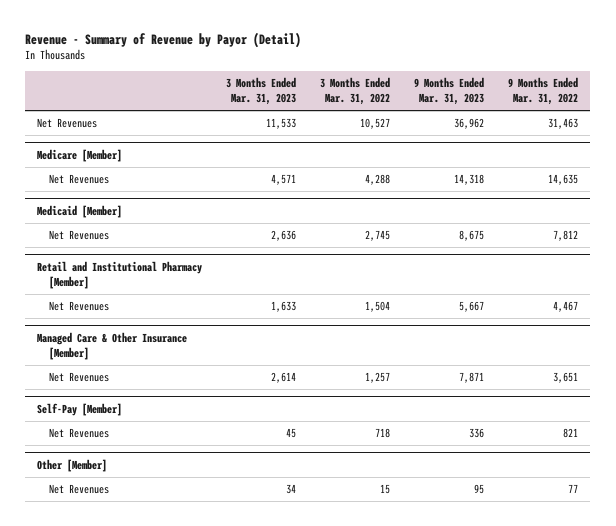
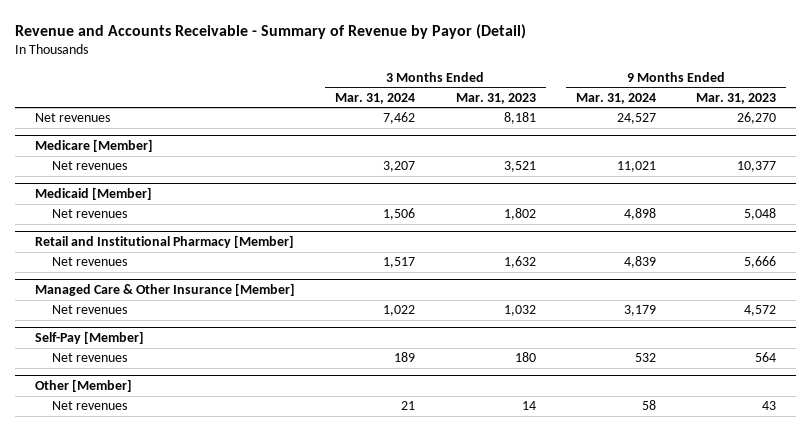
[25,31,302,48] Revenue - Summary of Revenue by Payor (Detail) -> [14,23,526,39] Revenue and Accounts Receivable - Summary of Revenue by Payor (Detail)
[320,77,391,106] 3 Months Ended Mar. 31, 2022 -> none
[508,77,579,106] 9 Months Ended Mar. 31, 2022 -> none
none -> [335,92,416,104] Mar. 31, 2024
none -> [575,92,656,104] Mar. 31, 2024
[37,118,98,129] Net Revenues -> [34,113,110,123] Net revenues
[266,118,297,130] 11,533 -> [503,112,536,125] 8,181
[454,118,485,130] 36,962 -> [737,112,777,125] 26,270
[48,174,109,185] Net Revenues -> [52,161,128,171] Net revenues
[271,174,297,186] 4,571 -> [503,161,536,173] 3,521
[454,174,485,186] 14,318 -> [737,161,777,173] 10,377
[48,230,109,241] Net Revenues -> [52,209,128,219] Net revenues
[271,230,297,242] 2,636 -> [503,208,536,221] 1,802
[459,230,485,242] 8,675 -> [744,208,777,221] 5,048
[48,301,109,312] Net Revenues -> [52,257,128,267] Net revenues
[271,301,297,313] 1,633 -> [503,256,536,269] 1,632
[459,301,485,313] 5,667 -> [744,256,777,269] 5,666
[48,372,109,383] Net Revenues -> [52,305,128,315] Net revenues
[271,372,297,384] 2,614 -> [503,305,536,317] 1,032
[459,372,485,384] 7,871 -> [744,305,777,317] 4,572
[48,428,109,439] Net Revenues -> [52,353,128,363] Net revenues
[286,428,297,439] 45 -> [514,352,536,363] 180
[469,428,485,439] 336 -> [755,352,777,363] 564
[48,484,109,495] Net Revenues -> [52,401,128,411] Net revenues
[286,484,297,495] 34 -> [521,401,536,411] 14
[474,484,485,495] 95 -> [762,401,777,411] 43

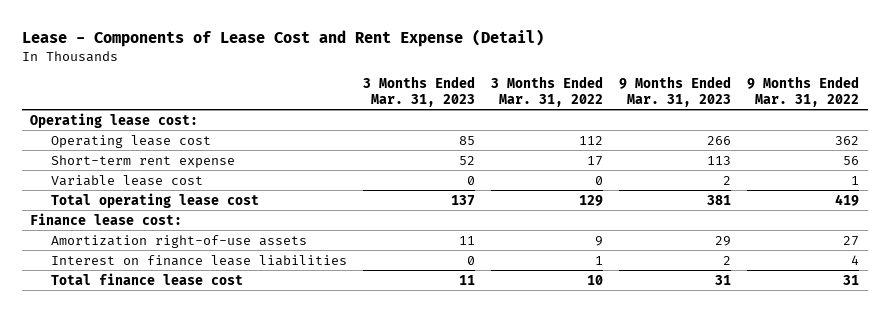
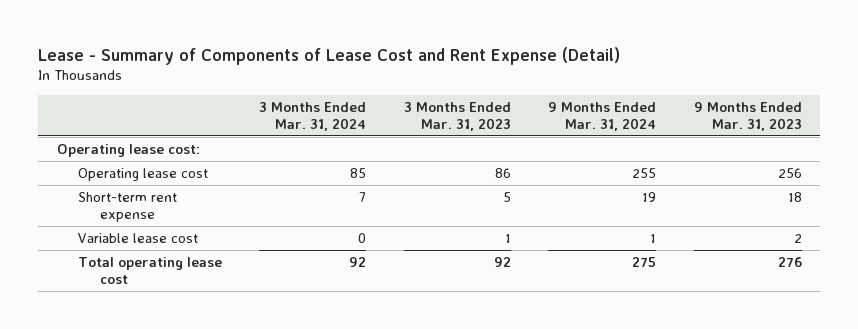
[22,28,545,47] Lease - Components of Lease Cost and Rent Expense (Detail) -> [37,46,620,65] Lease - Summary of Components of Lease Cost and Rent Expense (Detail)
[491,76,604,107] 3 Months Ended Mar. 31, 2022 -> none
[747,76,860,107] 9 Months Ended Mar. 31, 2022 -> none
none -> [259,101,367,131] 3 Months Ended Mar. 31, 2024
none -> [548,101,657,131] 9 Months Ended Mar. 31, 2024
[30,212,183,225] Finance lease cost: -> none
[51,234,308,248] Amortization right-of-use assets -> none
[51,254,348,266] Interest on finance lease liabilities -> none
[51,272,244,285] Total finance lease cost -> none
[459,135,476,145] 85 -> [494,167,511,178] 86
[707,135,732,145] 266 -> [777,167,802,178] 256
[459,155,476,165] 52 -> [502,191,511,202] 5
[707,155,732,165] 113 -> [787,191,802,202] 18
[467,175,476,185] 0 -> [504,233,511,243] 1
[451,194,476,206] 137 -> [493,256,511,267] 92
[707,194,732,205] 381 -> [777,256,802,267] 276

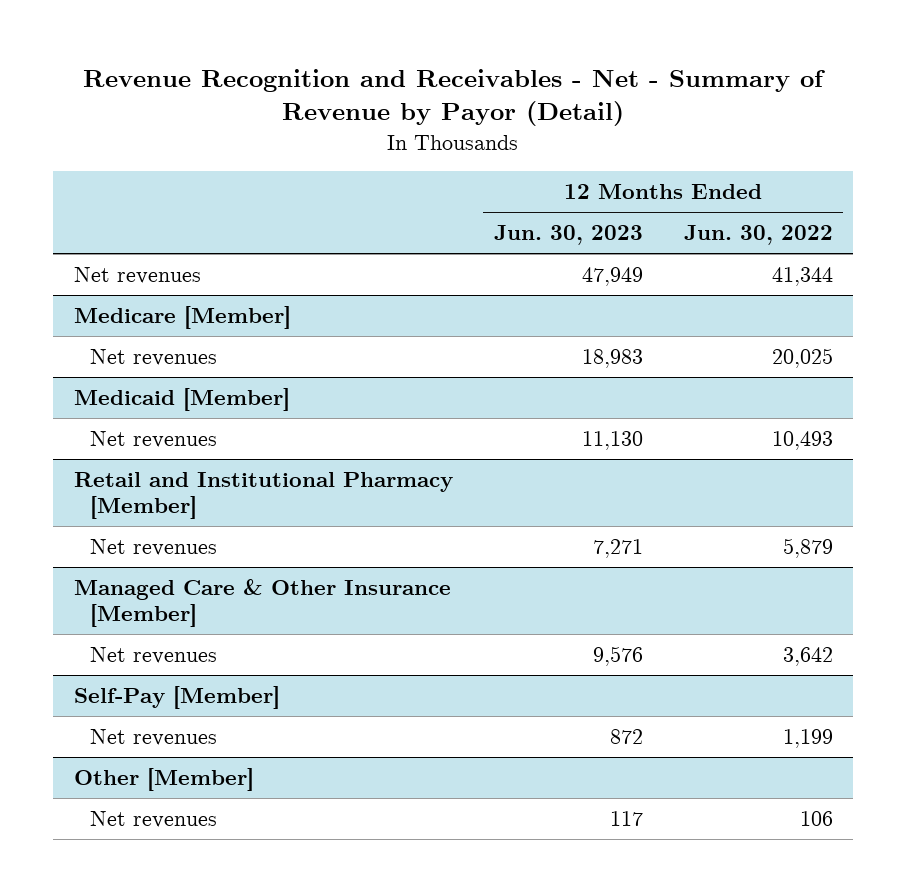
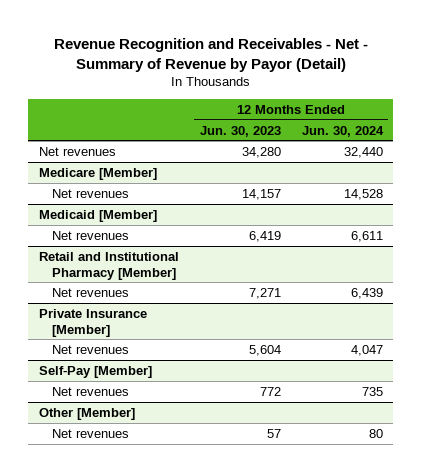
[683,225,833,246] Jun. 30, 2022 -> none
none -> [301,125,384,137] Jun. 30, 2024
[581,267,643,287] 47,949 -> [241,146,281,158] 34,280
[581,349,643,369] 18,983 -> [241,188,281,200] 14,157
[581,431,643,451] 11,130 -> [248,230,281,242] 6,419
[73,579,451,628] Managed Care & Other Insurance [Member] -> [38,308,147,337] Private Insurance [Member]
[592,646,643,667] 9,576 -> [248,344,281,356] 5,604
[609,729,643,745] 872 -> [259,386,281,396] 772
[609,811,643,827] 117 -> [266,428,281,438] 57

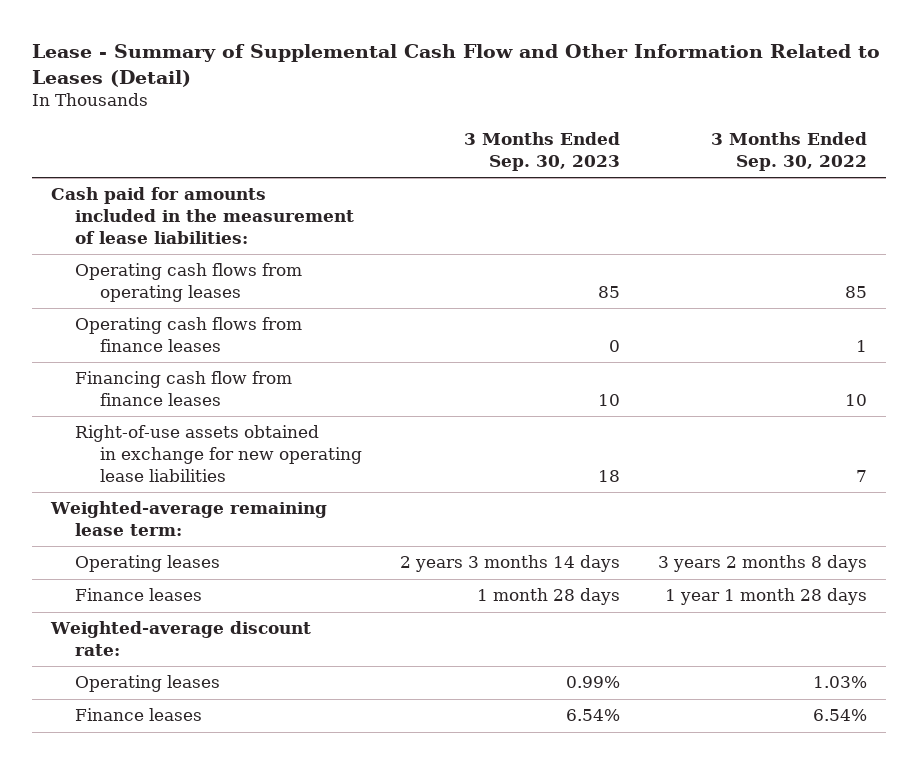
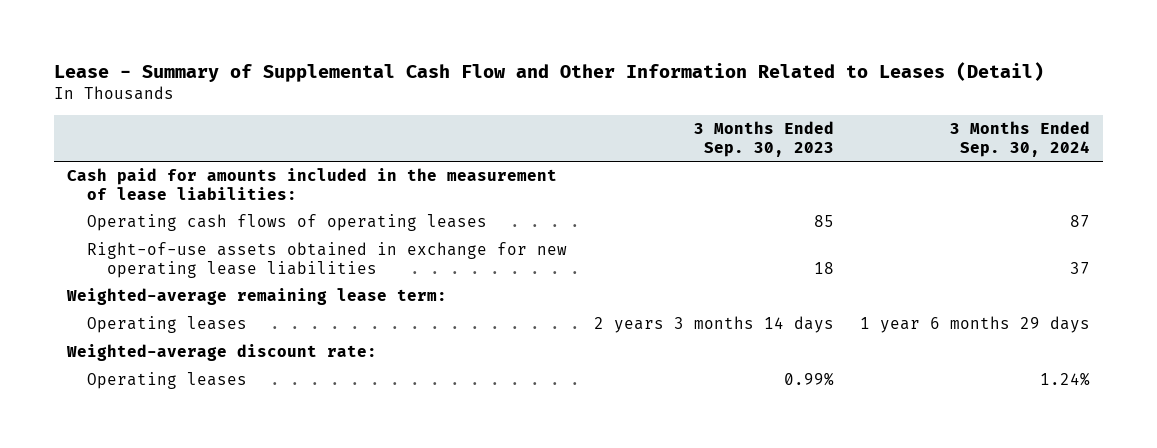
[711,132,868,171] 3 Months Ended Sep. 30, 2022 -> none
none -> [949,121,1090,157] 3 Months Ended Sep. 30, 2024
[75,317,303,352] Operating cash flows from finance leases -> none
[75,371,293,406] Financing cash flow from finance leases -> none
[75,263,303,302] Operating cash flows from operating leases -> [87,214,488,232] Operating cash flows of operating leases
[75,588,203,602] Finance leases -> none
[75,708,203,722] Finance leases -> none

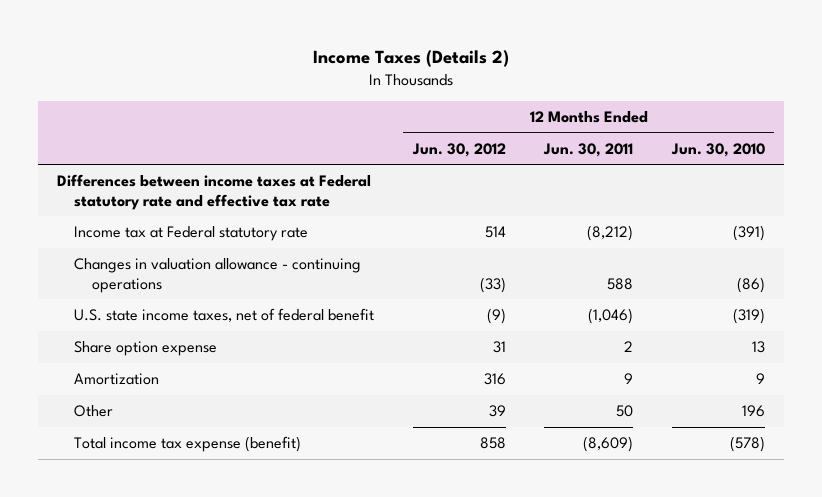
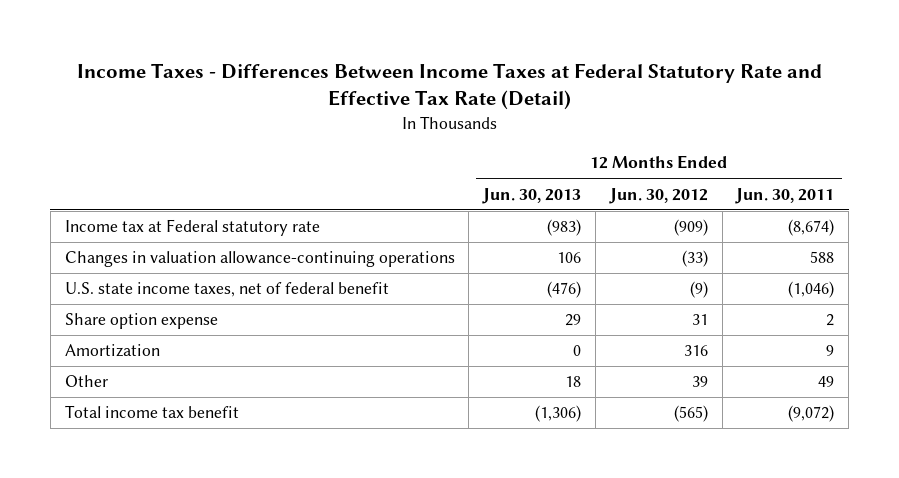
[312,49,509,67] Income Taxes (Details 2) -> [76,62,822,111] Income Taxes - Differences Between Income Taxes at Federal Statutory Rate and Effective Tax Rate (Detail)
[670,142,765,157] Jun. 30, 2010 -> none
none -> [482,187,582,204] Jun. 30, 2013
[56,174,371,210] Differences between income taxes at Federal statutory rate and effective tax rate -> none
[484,226,506,239] 514 -> [673,219,708,237] (909)
[587,225,634,242] (8,212) -> [788,219,835,237] (8,674)
[74,258,362,293] Changes in valuation allowance - continuing operations -> [64,251,455,268] Changes in valuation allowance-continuing operations
[616,405,634,418] 50 -> [818,376,835,388] 49
[74,436,302,453] Total income tax expense (benefit) -> [64,405,239,419] Total income tax benefit
[479,437,506,450] 858 -> [673,405,708,423] (565)
[583,436,634,453] (8,609) -> [788,405,835,423] (9,072)

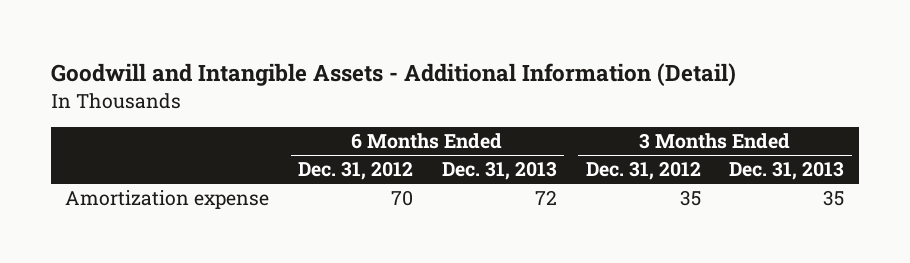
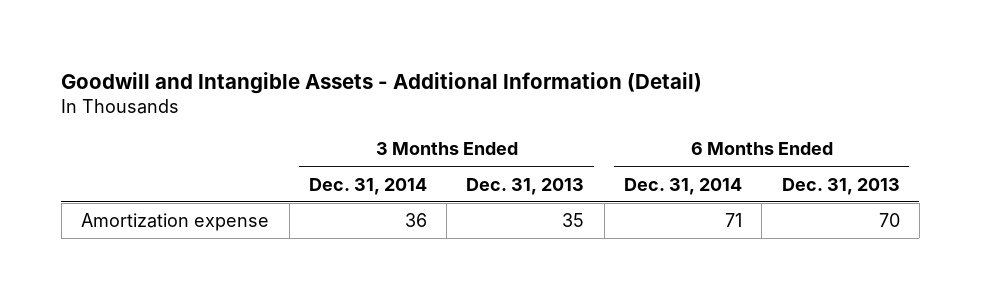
[298,161,414,181] Dec. 31, 2012 -> none
[585,161,701,181] Dec. 31, 2012 -> none
none -> [308,177,427,195] Dec. 31, 2014
none -> [623,177,742,195] Dec. 31, 2014
[534,190,557,206] 72 -> [878,213,900,228] 70

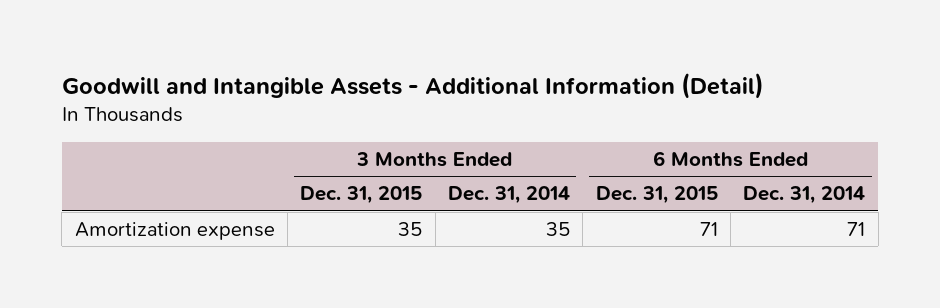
[466,177,585,195] Dec. 31, 2013 -> none
[781,177,900,195] Dec. 31, 2013 -> none
none -> [300,186,423,205] Dec. 31, 2015
none -> [595,186,718,205] Dec. 31, 2015
[404,213,427,228] 36 -> [546,222,571,237] 35

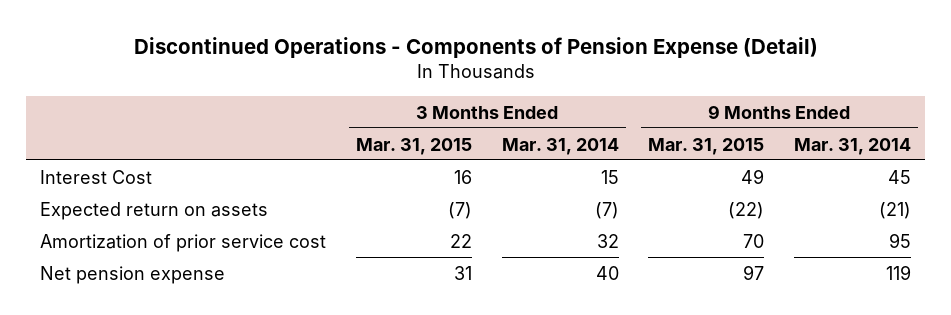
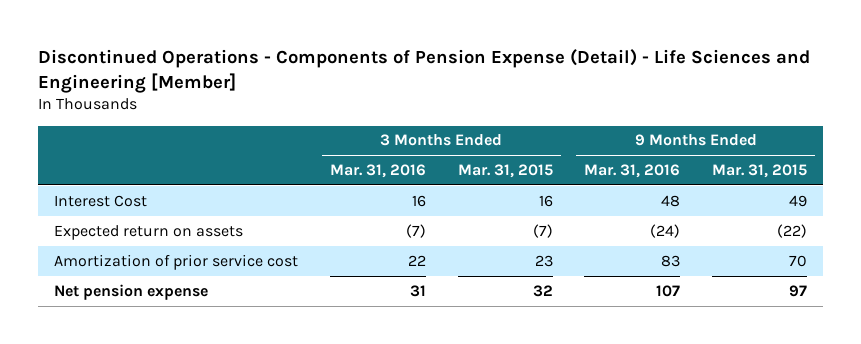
[133,36,818,58] Discontinued Operations - Components of Pension Expense (Detail) -> [38,48,811,93] Discontinued Operations - Components of Pension Expense (Detail) - Life Sciences and Engineering [Member]
[501,137,619,155] Mar. 31, 2014 -> none
[793,137,911,155] Mar. 31, 2014 -> none
none -> [329,163,426,178] Mar. 31, 2016
none -> [584,163,681,178] Mar. 31, 2016
[449,233,472,248] 22 -> [534,254,553,267] 23
[453,265,472,280] 31 -> [532,284,553,297] 32

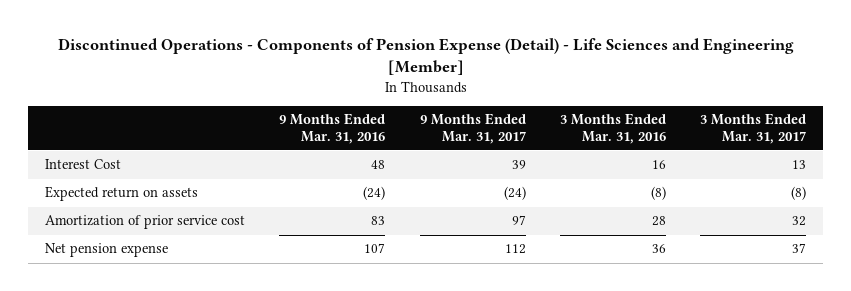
[457,163,553,178] Mar. 31, 2015 -> none
[712,163,808,178] Mar. 31, 2015 -> none
none -> [419,113,526,144] 9 Months Ended Mar. 31, 2017
none -> [700,113,807,144] 3 Months Ended Mar. 31, 2017
[405,223,426,238] (7) -> [651,186,667,201] (8)
[407,254,426,266] 22 -> [652,216,667,227] 28
[409,284,426,297] 31 -> [652,244,667,254] 36

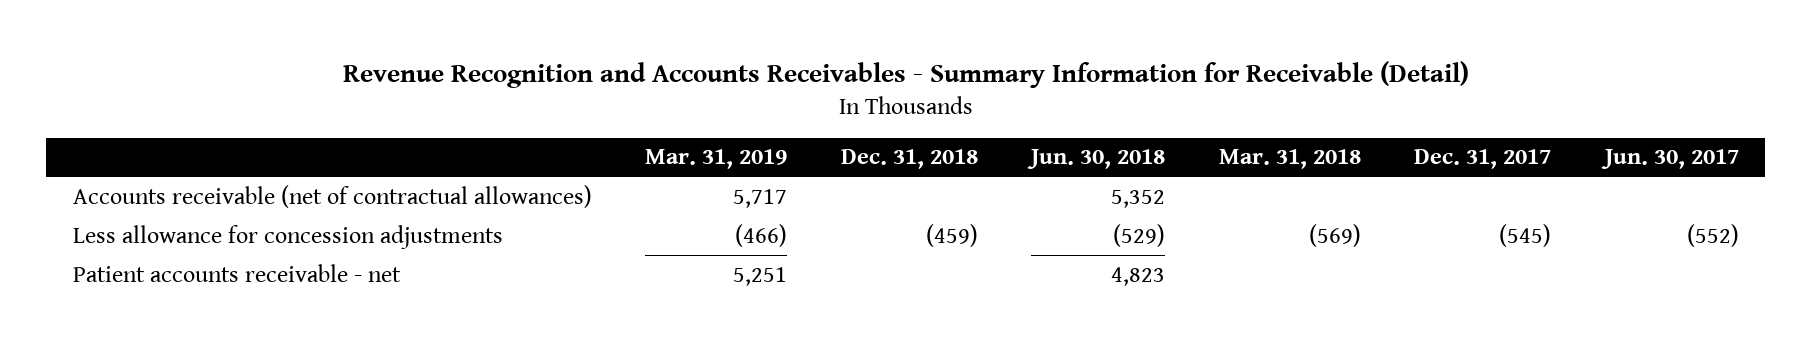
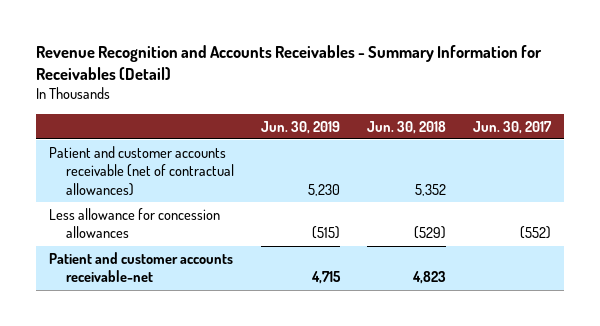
[342,61,1469,89] Revenue Recognition and Accounts Receivables - Summary Information for Receivable (Detail) -> [35,44,542,81] Revenue Recognition and Accounts Receivables - Summary Information for Receivables (Detail)
[645,149,788,170] Mar. 31, 2019 -> none
[840,149,978,170] Dec. 31, 2018 -> none
[1218,149,1361,170] Mar. 31, 2018 -> none
[1414,149,1552,170] Dec. 31, 2017 -> none
none -> [261,120,341,134] Jun. 30, 2019
[72,184,592,208] Accounts receivable (net of contractual allowances) -> [49,145,235,196] Patient and customer accounts receivable (net of contractual allowances)
[72,224,503,249] Less allowance for concession adjustments -> [49,207,221,239] Less allowance for concession allowances
[72,263,401,282] Patient accounts receivable - net -> [49,251,234,283] Patient and customer accounts receivable-net

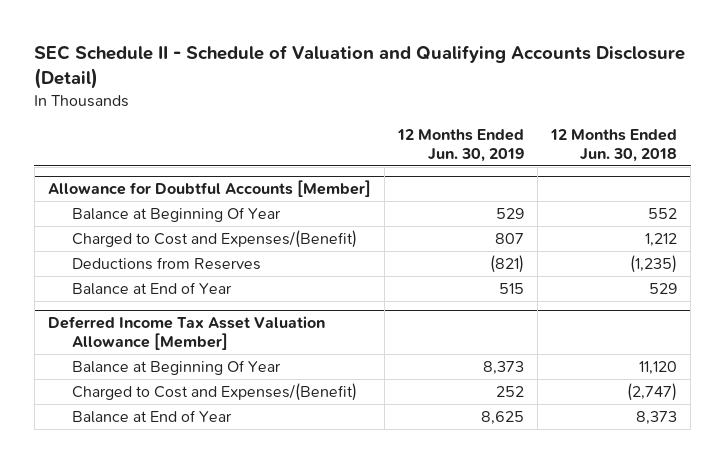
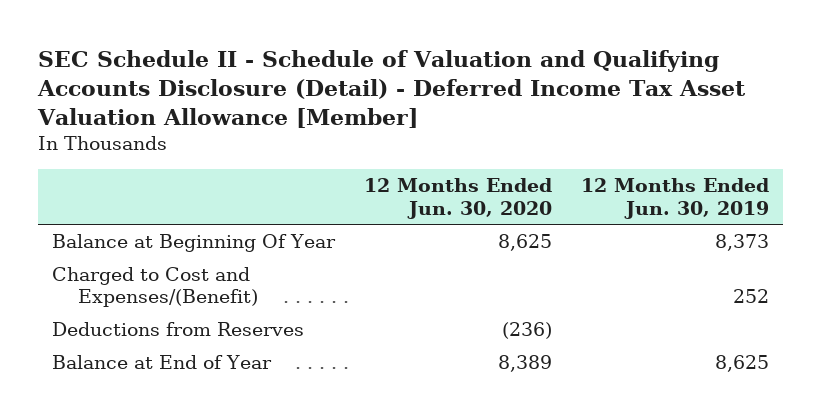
[34,45,686,90] SEC Schedule II - Schedule of Valuation and Qualifying Accounts Disclosure (Detail) -> [36,49,746,129] SEC Schedule II - Schedule of Valuation and Qualifying Accounts Disclosure (Detail) - Deferred Income Tax Asset Valuation Allowance [Member]
[550,129,678,162] 12 Months Ended Jun. 30, 2018 -> none
none -> [363,178,552,219] 12 Months Ended Jun. 30, 2020
[47,180,371,198] Allowance for Doubtful Accounts [Member] -> none
[71,206,281,222] Balance at Beginning Of Year -> none
[71,229,357,248] Charged to Cost and Expenses/(Benefit) -> none
[71,256,261,270] Deductions from Reserves -> none
[71,281,232,295] Balance at End of Year -> none
[47,316,325,350] Deferred Income Tax Asset Valuation Allowance [Member] -> none
none -> [52,322,305,337] Deductions from Reserves

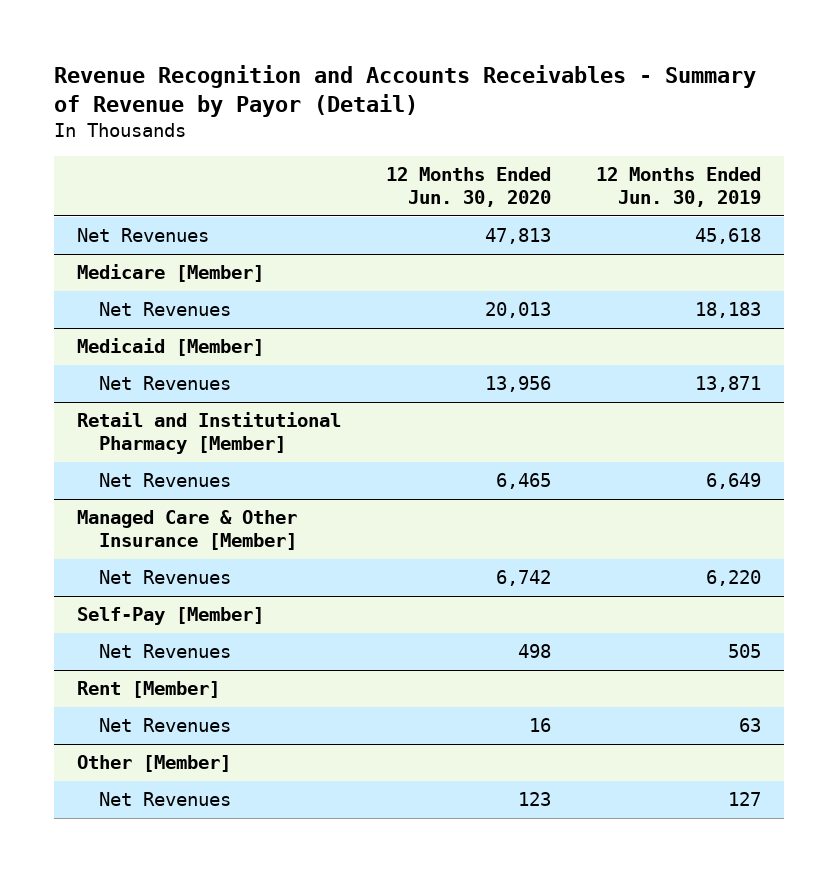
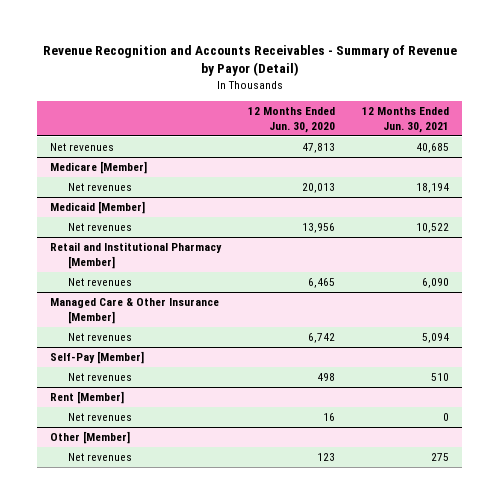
[596,167,762,208] 12 Months Ended Jun. 30, 2019 -> none
none -> [361,106,449,133] 12 Months Ended Jun. 30, 2021
[77,228,210,243] Net Revenues -> [50,143,115,152] Net revenues
[99,302,232,317] Net Revenues -> [68,183,133,192] Net revenues
[99,376,232,391] Net Revenues -> [68,223,133,232] Net revenues
[99,473,232,488] Net Revenues -> [68,278,133,287] Net revenues
[99,570,232,585] Net Revenues -> [68,333,133,342] Net revenues
[99,644,232,659] Net Revenues -> [68,373,133,382] Net revenues
[99,718,232,733] Net Revenues -> [68,413,133,422] Net revenues
[99,792,232,807] Net Revenues -> [68,453,133,462] Net revenues

